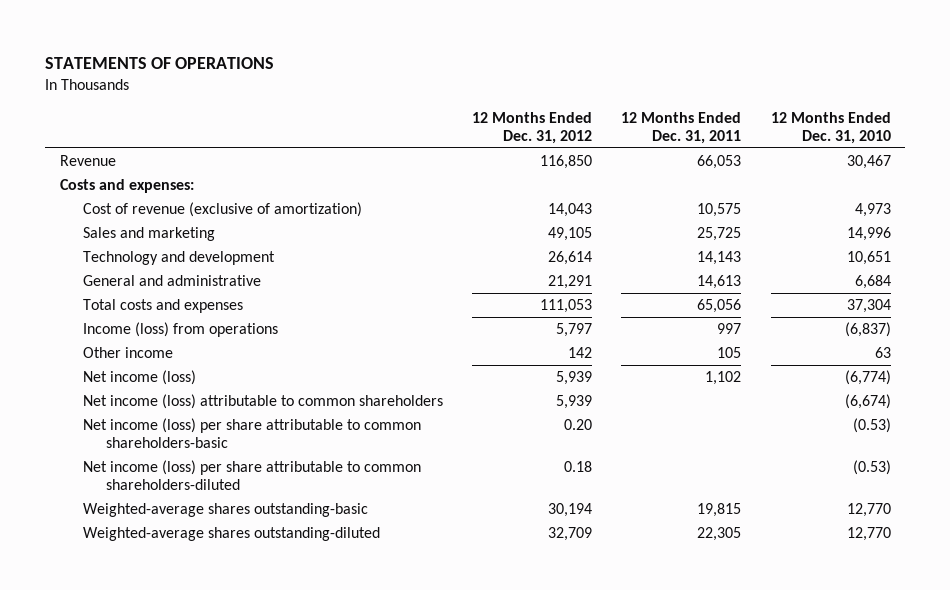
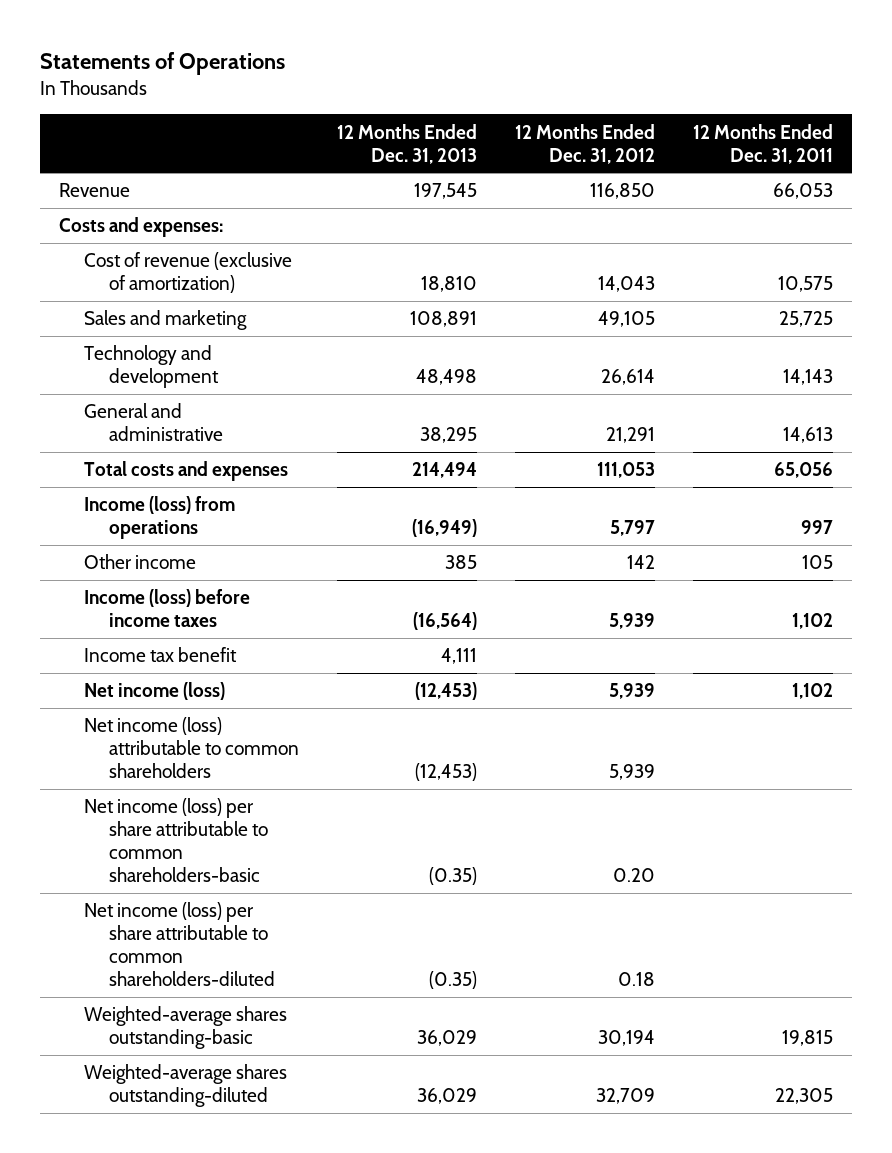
[45,57,275,70] STATEMENTS OF OPERATIONS -> [39,52,285,76] Statements of Operations
[770,111,891,145] 12 Months Ended Dec. 31, 2010 -> none
none -> [336,123,477,164] 12 Months Ended Dec. 31, 2013
none -> [83,589,250,628] Income (loss) before income taxes
none -> [83,647,237,663] Income tax benefit

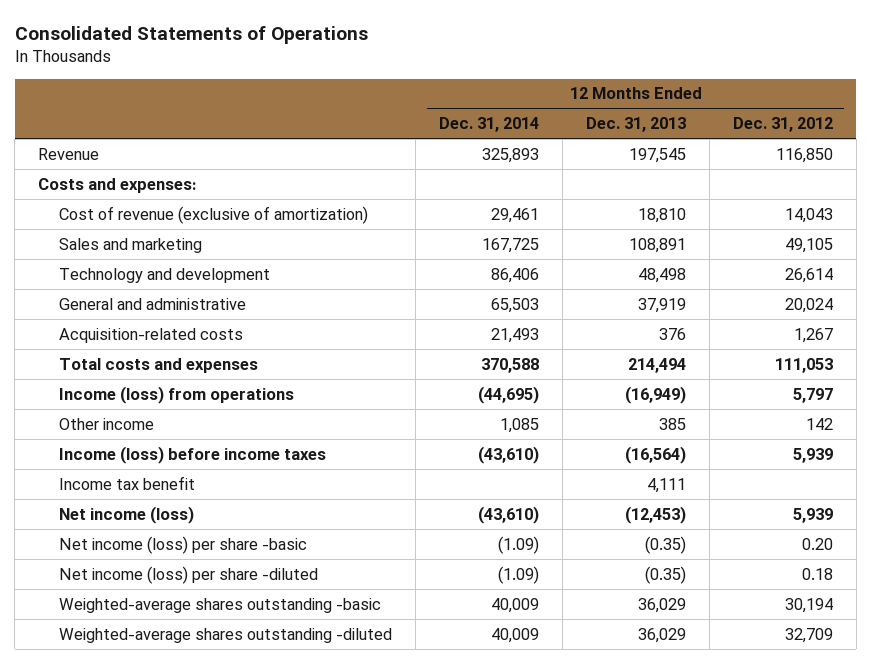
[39,52,285,76] Statements of Operations -> [14,26,368,45] Consolidated Statements of Operations
[693,123,834,164] 12 Months Ended Dec. 31, 2011 -> none
none -> [438,117,539,133] Dec. 31, 2014
[419,427,477,444] 38,295 -> [637,297,686,313] 37,919
[605,427,655,444] 21,291 -> [784,297,833,313] 20,024
none -> [58,327,243,343] Acquisition-related costs
[83,717,299,779] Net income (loss) attributable to common shareholders -> none
[83,798,268,883] Net income (loss) per share attributable to common shareholders-basic -> [58,535,307,554] Net income (loss) per share -basic
[83,902,275,987] Net income (loss) per share attributable to common shareholders-diluted -> [58,565,318,584] Net income (loss) per share -diluted
[83,1006,287,1050] Weighted-average shares outstanding-basic -> [58,597,381,613] Weighted-average shares outstanding -basic
[83,1064,287,1108] Weighted-average shares outstanding-diluted -> [58,627,392,643] Weighted-average shares outstanding -diluted

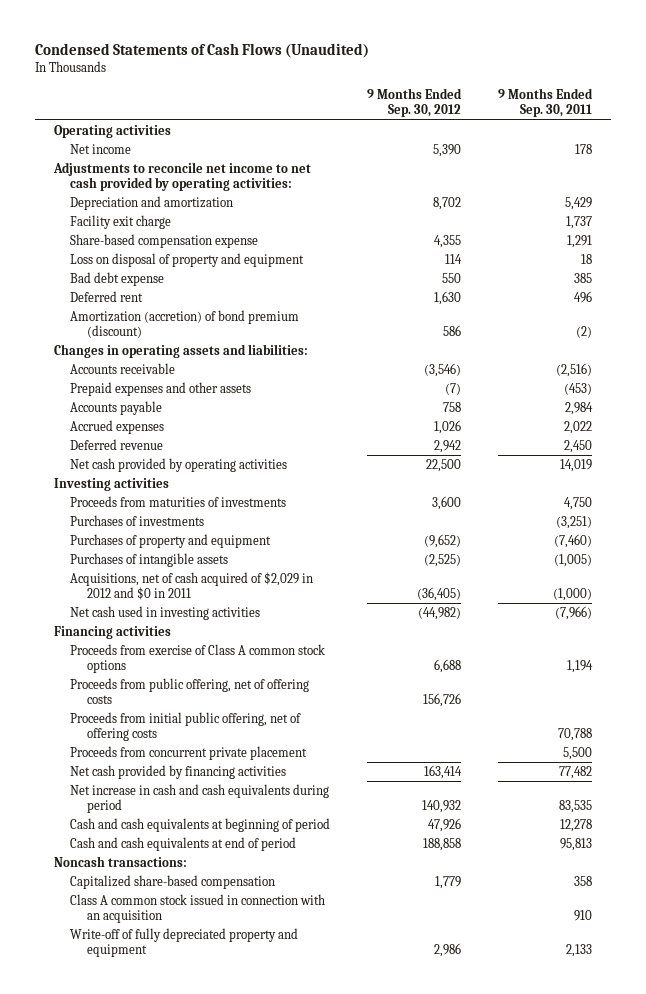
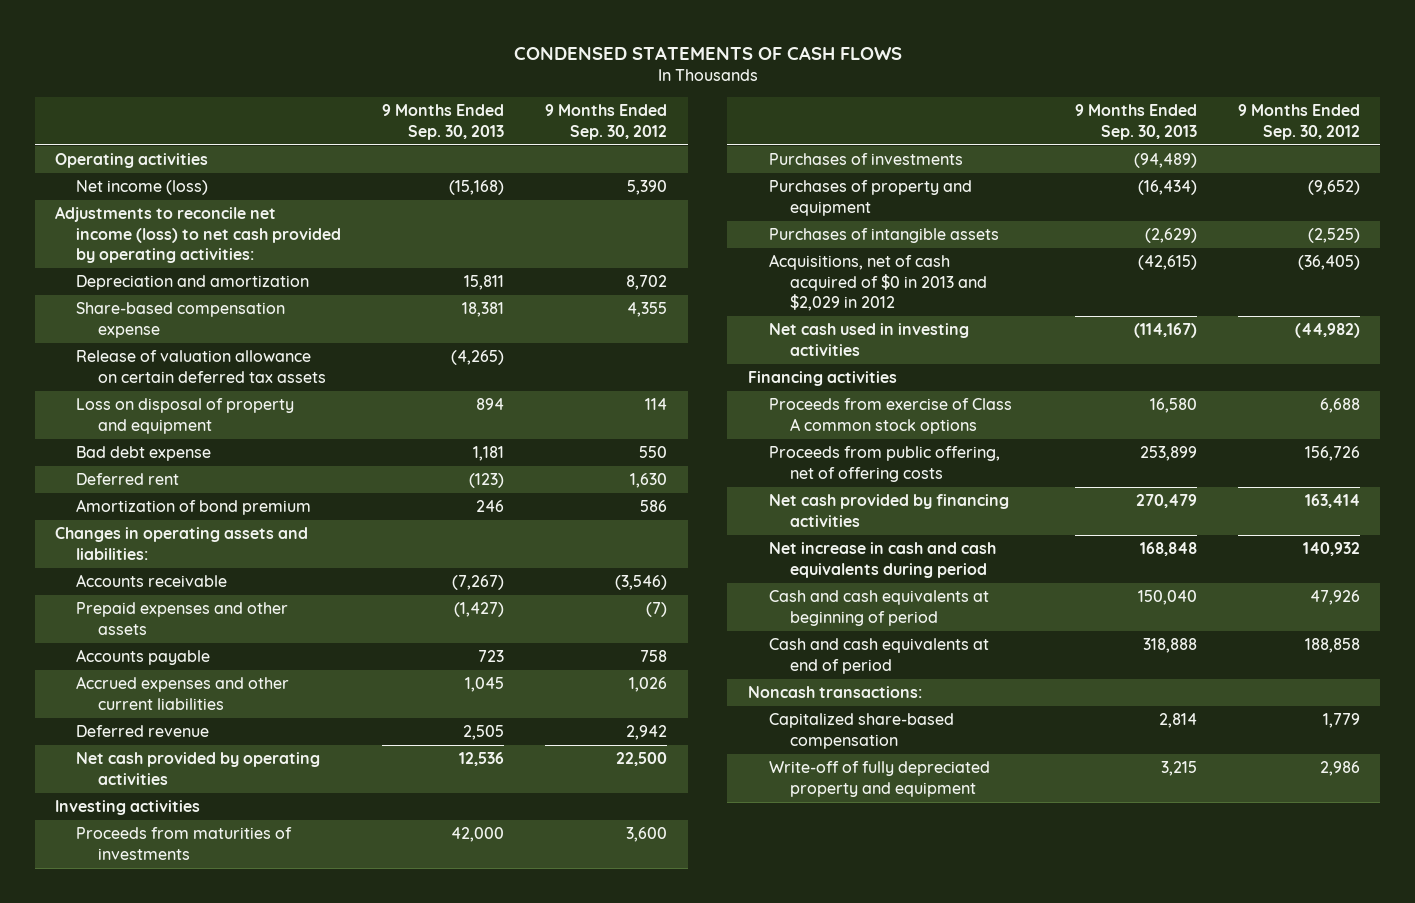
[35,42,370,58] Condensed Statements of Cash Flows (Unaudited) -> [513,45,902,60] CONDENSED STATEMENTS OF CASH FLOWS
[498,87,594,118] 9 Months Ended Sep. 30, 2011 -> none
none -> [382,104,505,140] 9 Months Ended Sep. 30, 2013
[70,143,132,154] Net income -> [76,180,209,196] Net income (loss)
[52,161,311,192] Adjustments to reconcile net income to net cash provided by operating activities: -> [55,206,342,263] Adjustments to reconcile net income (loss) to net cash provided by operating activities:
[70,214,172,229] Facility exit charge -> none
none -> [76,350,326,383] Release of valuation allowance on certain deferred tax assets
[70,309,300,339] Amortization (accretion) of bond premium (discount) -> [76,499,312,516] Amortization of bond premium
[70,419,165,434] Accrued expenses -> [76,676,290,710] Accrued expenses and other current liabilities
[70,571,314,601] Acquisitions, net of cash acquired of $2,029 in 2012 and $0 in 2011 -> [769,254,988,311] Acquisitions, net of cash acquired of $0 in 2013 and $2,029 in 2012
[70,711,302,742] Proceeds from initial public offering, net of offering costs -> none
[70,745,308,760] Proceeds from concurrent private placement -> none
[70,893,326,924] Class A common stock issued in connection with an acquisition -> none

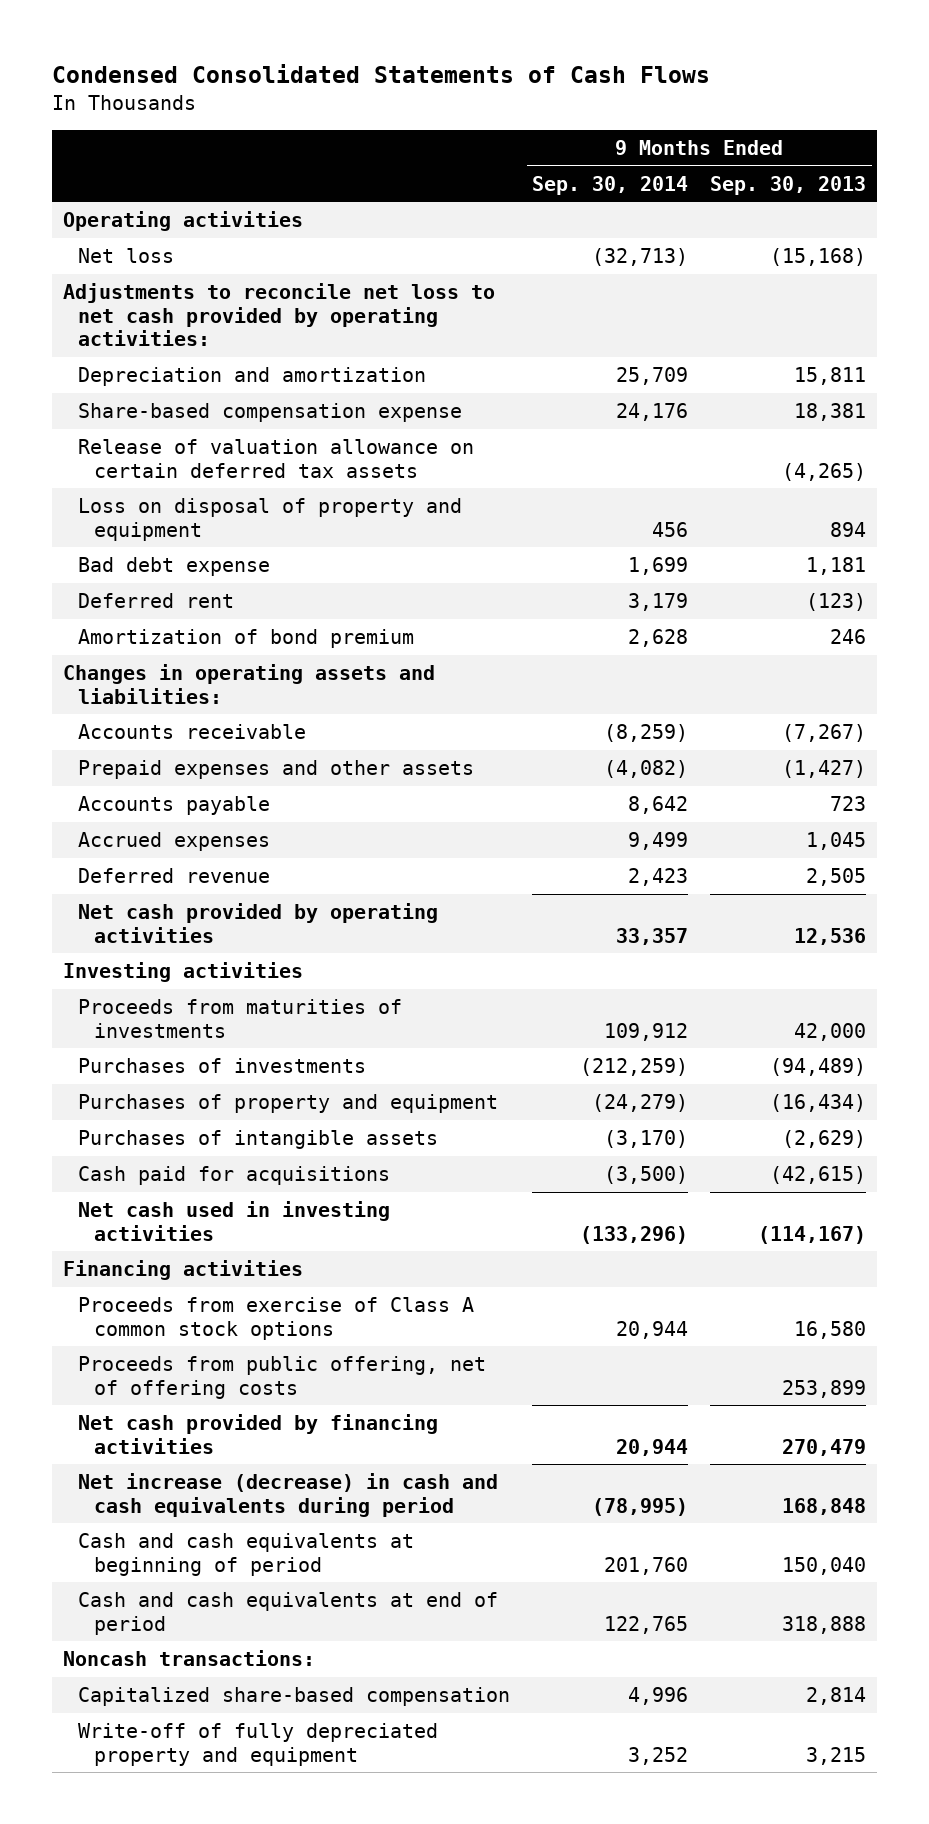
[513,45,902,60] CONDENSED STATEMENTS OF CASH FLOWS -> [51,63,710,83] Condensed Consolidated Statements of Cash Flows
[545,104,668,140] 9 Months Ended Sep. 30, 2012 -> none
none -> [532,175,689,195] Sep. 30, 2014
[76,180,209,196] Net income (loss) -> [78,248,175,264] Net loss
[55,206,342,263] Adjustments to reconcile net income (loss) to net cash provided by operating activities: -> [62,283,495,347] Adjustments to reconcile net loss to net cash provided by operating activities:
[76,676,290,710] Accrued expenses and other current liabilities -> [78,832,271,852] Accrued expenses
[769,254,988,311] Acquisitions, net of cash acquired of $0 in 2013 and $2,029 in 2012 -> [78,1166,391,1186] Cash paid for acquisitions
[769,542,997,578] Net increase in cash and cash equivalents during period -> [78,1473,499,1517] Net increase (decrease) in cash and cash equivalents during period

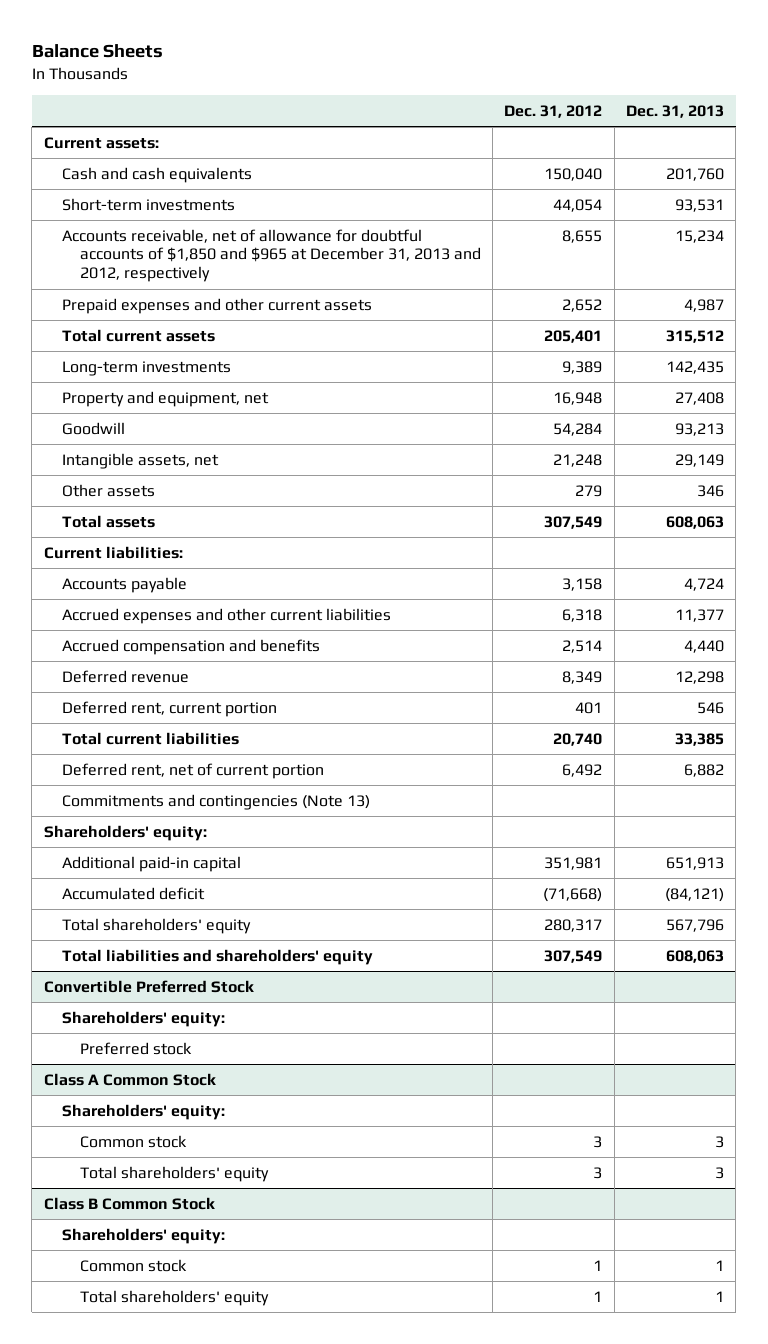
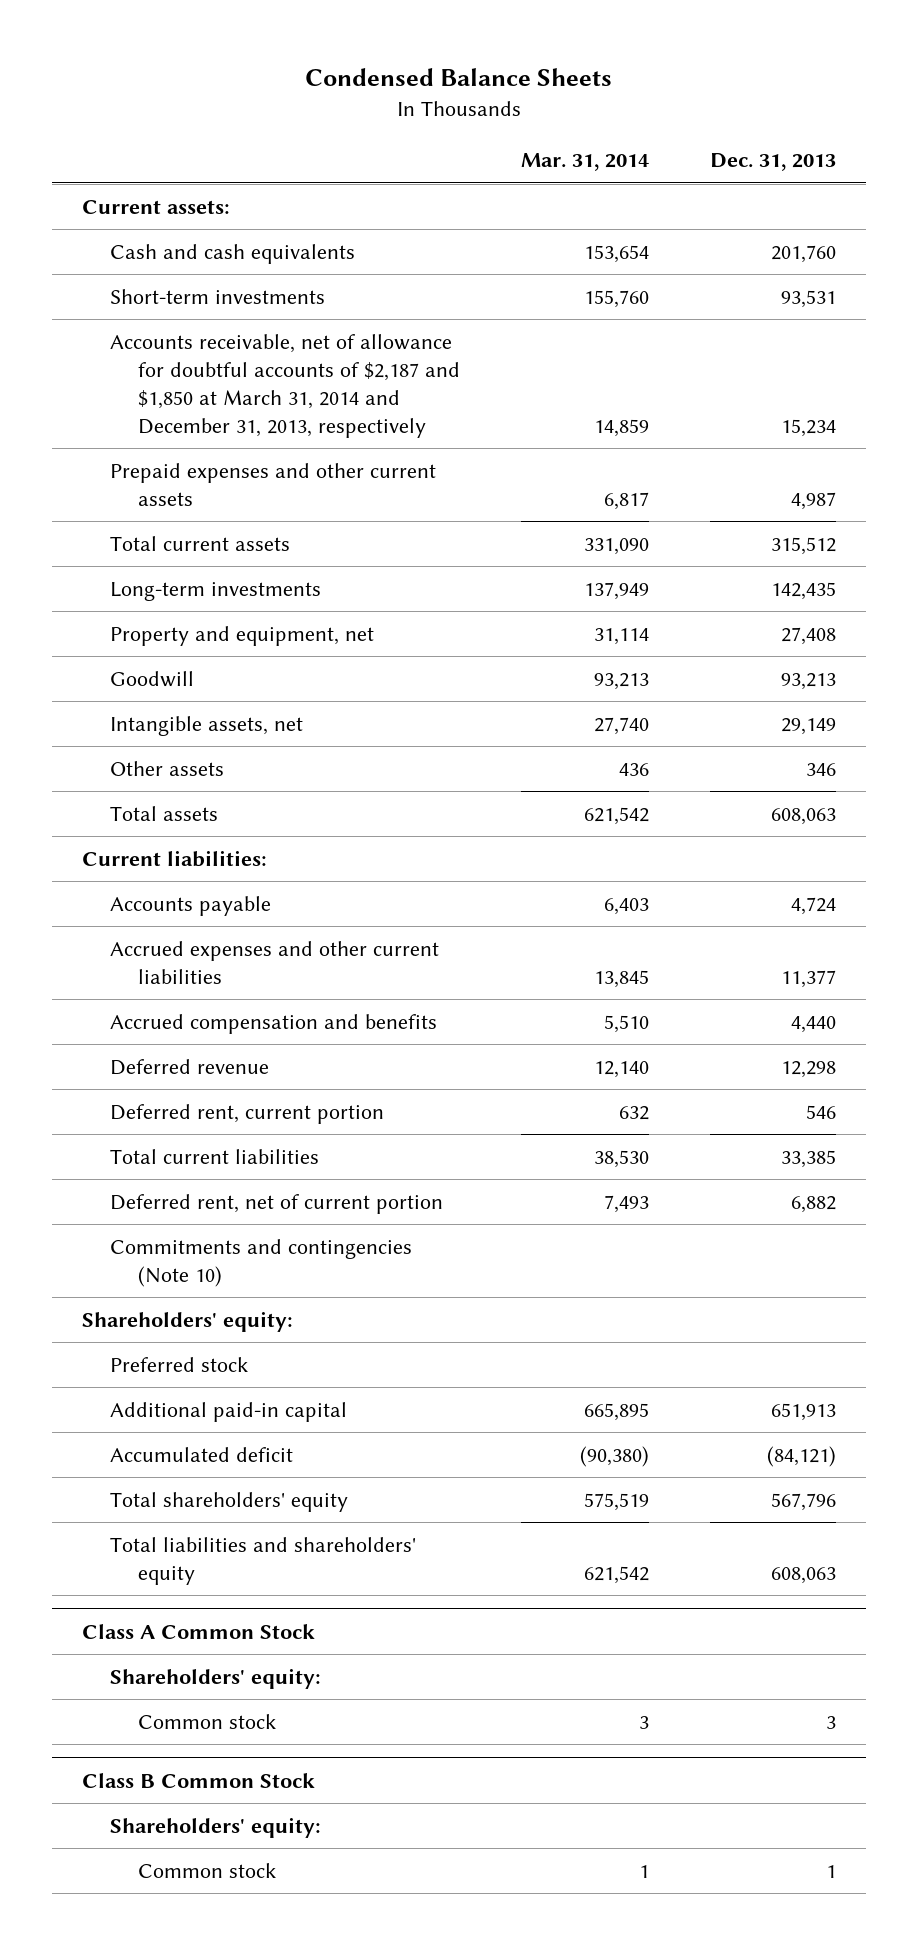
[31,43,163,58] Balance Sheets -> [304,67,612,86] Condensed Balance Sheets
[504,104,603,118] Dec. 31, 2012 -> none
none -> [520,153,649,172] Mar. 31, 2014
[61,228,481,283] Accounts receivable, net of allowance for doubtful accounts of $1,850 and $965 at December 31, 2013 and 2012, respectively -> [109,333,460,438] Accounts receivable, net of allowance for doubtful accounts of $2,187 and $1,850 at March 31, 2014 and December 31, 2013, respectively
[61,793,370,810] Commitments and contingencies (Note 13) -> [109,1238,412,1287] Commitments and contingencies (Note 10)
none -> [109,1356,248,1372] Preferred stock
[43,979,254,993] Convertible Preferred Stock -> none
[61,1010,225,1027] Shareholders' equity: -> none
[79,1041,192,1055] Preferred stock -> none
[79,1165,269,1182] Total shareholders' equity -> none
[79,1289,269,1306] Total shareholders' equity -> none

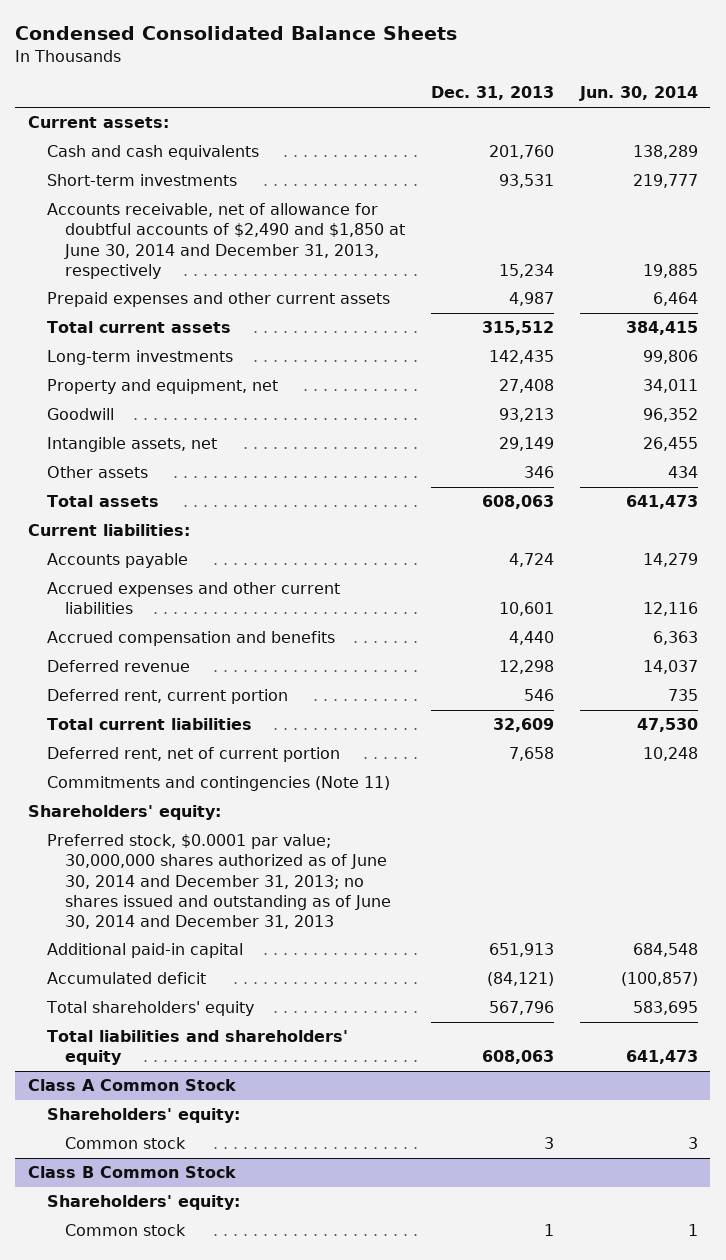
[304,67,612,86] Condensed Balance Sheets -> [15,26,458,41] Condensed Consolidated Balance Sheets
[520,153,649,172] Mar. 31, 2014 -> none
none -> [578,86,698,102] Jun. 30, 2014
[109,333,460,438] Accounts receivable, net of allowance for doubtful accounts of $2,187 and $1,850 at March 31, 2014 and December 31, 2013, respectively -> [46,203,405,279] Accounts receivable, net of allowance for doubtful accounts of $2,490 and $1,850 at June 30, 2014 and December 31, 2013, respectively
[780,969,836,988] 11,377 -> [498,602,554,617] 10,601
[780,1149,836,1168] 33,385 -> [492,718,554,733] 32,609
[790,1195,836,1213] 6,882 -> [508,747,554,762] 7,658
[109,1238,412,1287] Commitments and contingencies (Note 10) -> [46,776,390,792] Commitments and contingencies (Note 11)
[109,1356,248,1372] Preferred stock -> [46,834,391,929] Preferred stock, $0.0001 par value; 30,000,000 shares authorized as of June 30, 2014 and December 31, 2013; no shares issued and outstanding as of June 30, 2014 and December 31, 2013

